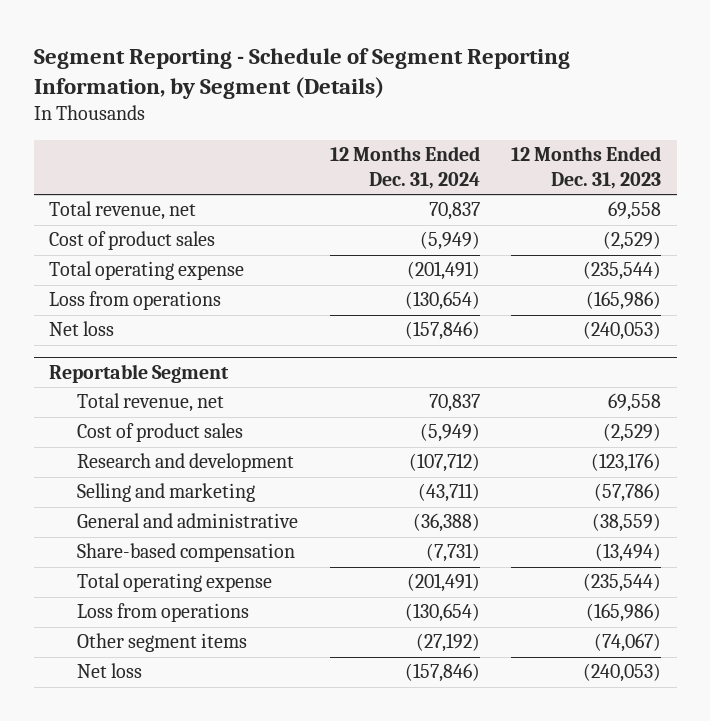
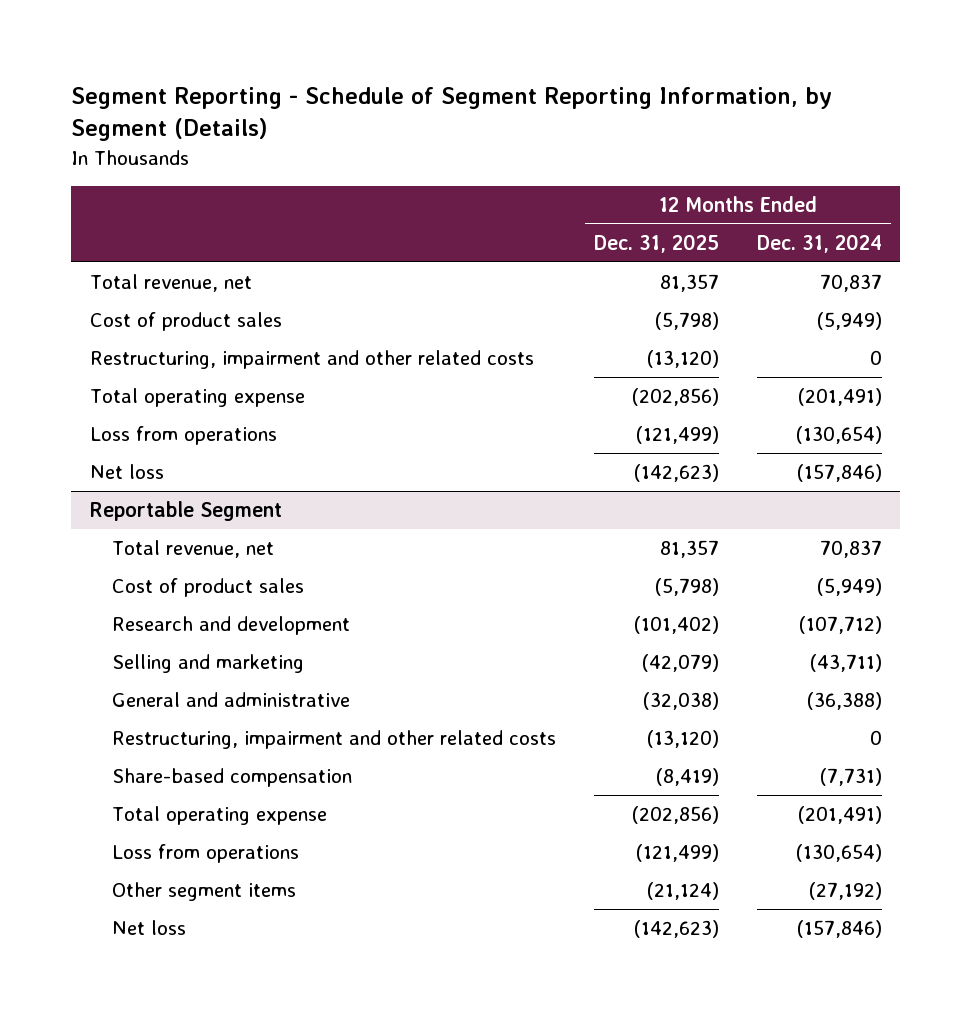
[510,146,661,190] 12 Months Ended Dec. 31, 2023 -> none
none -> [593,233,719,253] Dec. 31, 2025
none -> [90,350,535,370] Restructuring, impairment and other related costs
none -> [112,730,557,750] Restructuring, impairment and other related costs

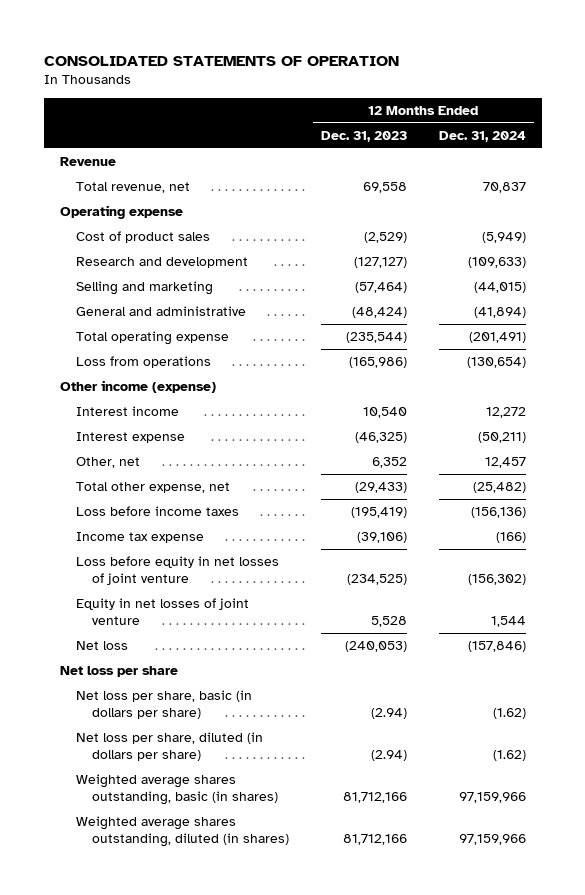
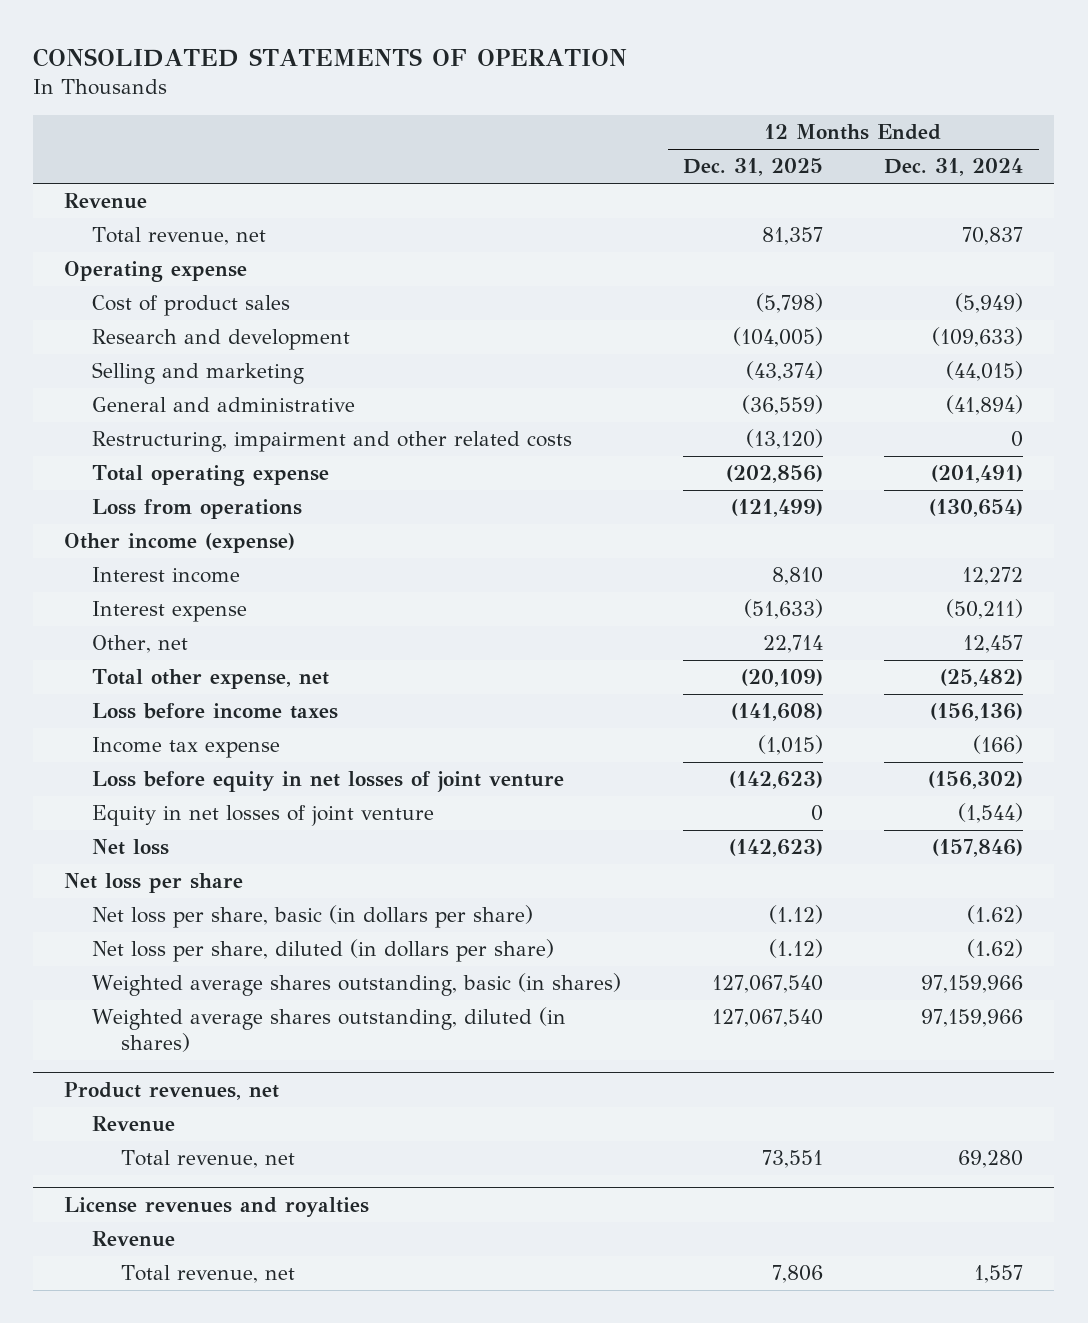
[320,131,407,143] Dec. 31, 2023 -> none
none -> [682,158,823,177] Dec. 31, 2025
none -> [92,431,573,453] Restructuring, impairment and other related costs
[490,616,526,628] 1,544 -> [958,803,1024,824] (1,544)
none -> [64,1082,280,1101] Product revenues, net
none -> [92,1116,176,1133] Revenue
none -> [120,1150,295,1169] Total revenue, net
none -> [64,1197,370,1218] License revenues and royalties
none -> [92,1231,176,1248] Revenue
none -> [120,1265,295,1284] Total revenue, net

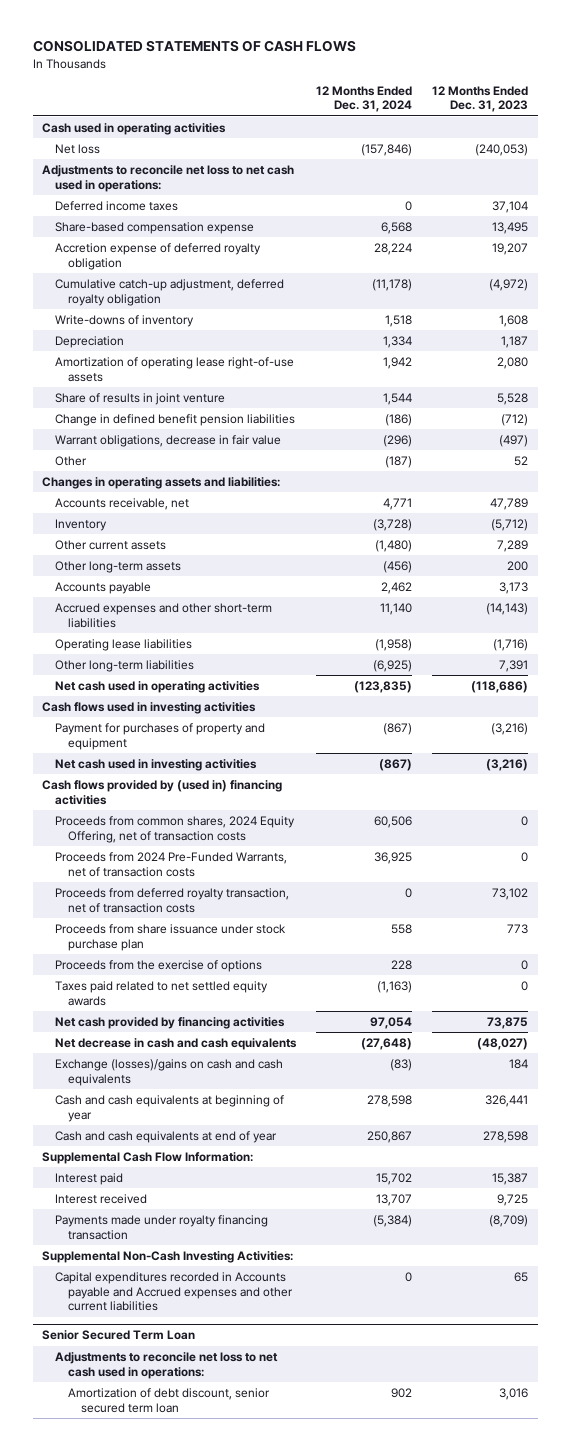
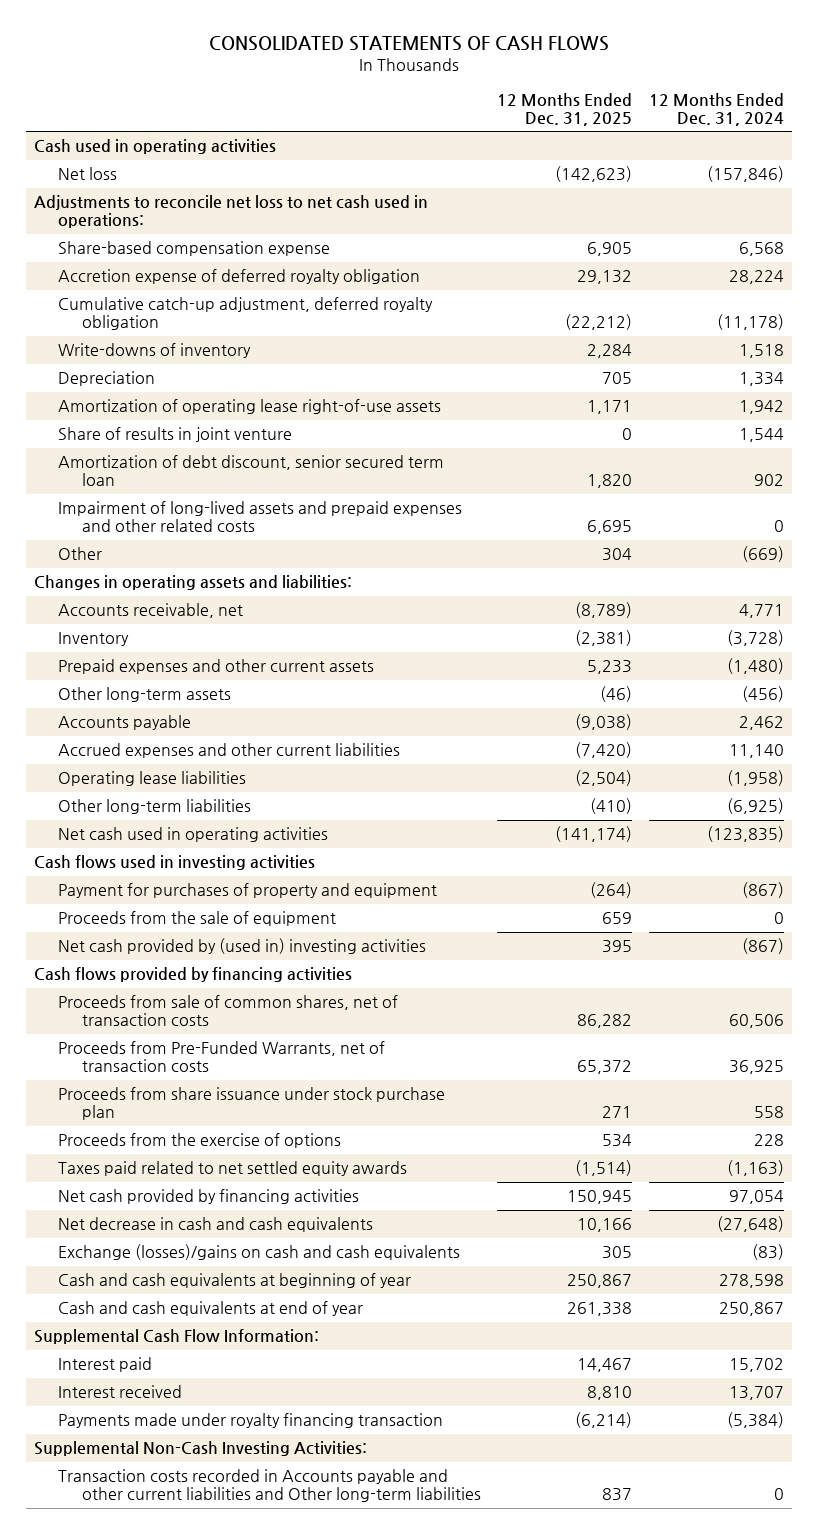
[431,85,528,113] 12 Months Ended Dec. 31, 2023 -> none
none -> [497,92,633,126] 12 Months Ended Dec. 31, 2025
[55,201,179,212] Deferred income taxes -> none
[55,414,296,427] Change in defined benefit pension liabilities -> none
[55,435,282,448] Warrant obligations, decrease in fair value -> none
none -> [57,455,444,487] Amortization of debt discount, senior secured term loan
none -> [57,501,462,533] Impairment of long-lived assets and prepaid expenses and other related costs
[384,456,412,469] (187) -> [741,546,784,563] (669)
[55,540,167,551] Other current assets -> [57,659,374,675] Prepaid expenses and other current assets
[55,603,273,628] Accrued expenses and other short-term liabilities -> [57,743,400,759] Accrued expenses and other current liabilities
[55,888,290,913] Proceeds from deferred royalty transaction, net of transaction costs -> none
none -> [57,911,336,927] Proceeds from the sale of equipment
[55,759,258,772] Net cash used in investing activities -> [57,938,426,955] Net cash provided by (used in) investing activities
[42,780,283,805] Cash flows provided by (used in) financing activities -> [33,967,352,983] Cash flows provided by financing activities
[55,816,296,843] Proceeds from common shares, 2024 Equity Offering, net of transaction costs -> [57,995,398,1027] Proceeds from sale of common shares, net of transaction costs
[55,852,288,877] Proceeds from 2024 Pre-Funded Warrants, net of transaction costs -> [57,1041,385,1073] Proceeds from Pre-Funded Warrants, net of transaction costs
[42,1330,196,1341] Senior Secured Term Loan -> none
[55,1352,279,1379] Adjustments to reconcile net loss to net cash used in operations: -> none
[67,1388,270,1413] Amortization of debt discount, senior secured term loan -> none
[55,1272,293,1312] Capital expenditures recorded in Accounts payable and Accrued expenses and other current liabilities -> [57,1469,481,1503] Transaction costs recorded in Accounts payable and other current liabilities and Other long-term liabilities

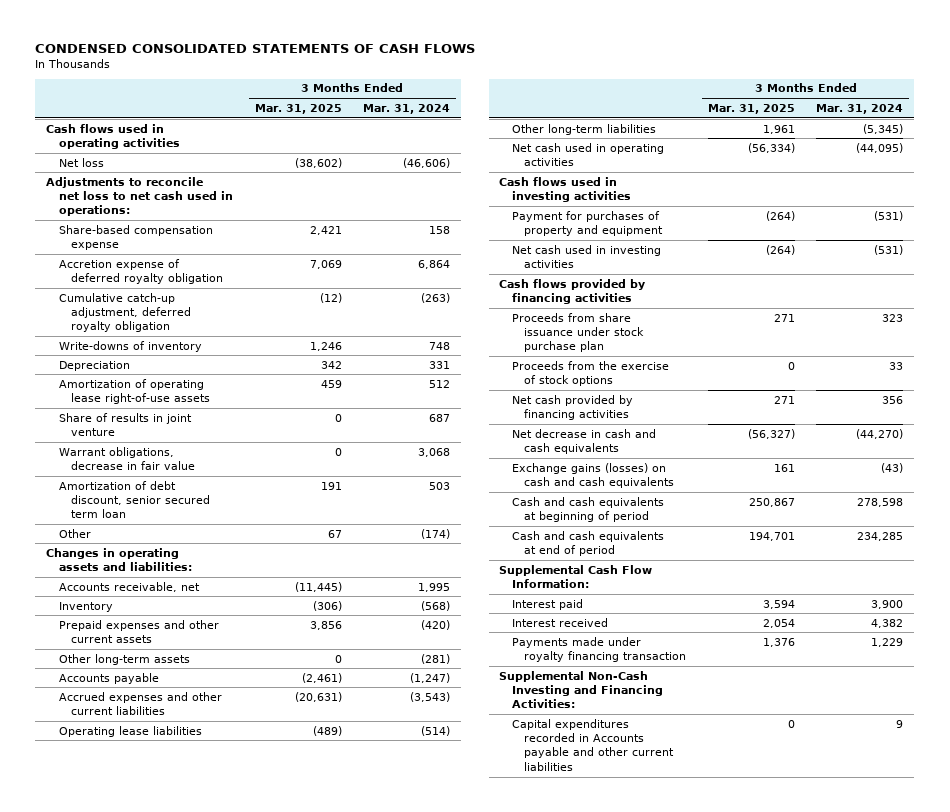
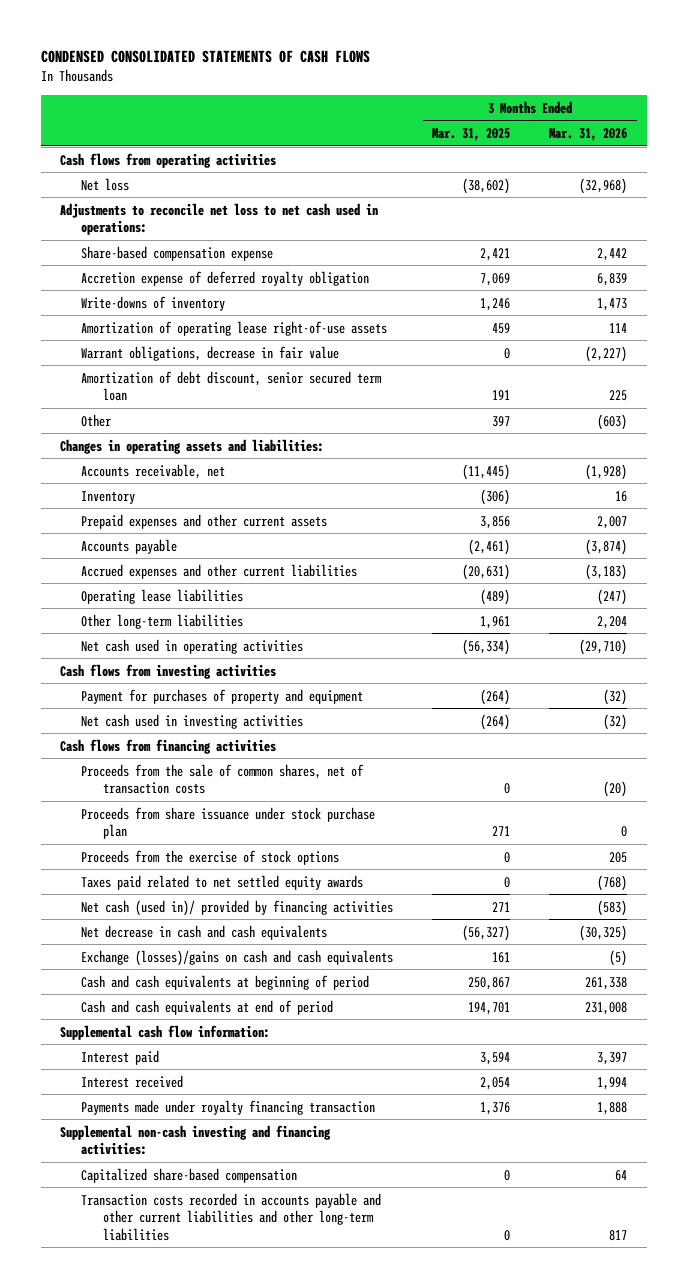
[363,103,451,114] Mar. 31, 2024 -> none
none -> [549,128,628,142] Mar. 31, 2026
[46,123,180,150] Cash flows used in operating activities -> [60,152,277,168] Cash flows from operating activities
[58,292,192,333] Cumulative catch-up adjustment, deferred royalty obligation -> none
[58,360,130,371] Depreciation -> none
[58,412,192,437] Share of results in joint venture -> none
[327,529,342,538] 67 -> [492,415,511,427] 397
[58,653,190,665] Other long-term assets -> none
[499,176,631,203] Cash flows used in investing activities -> [60,663,277,679] Cash flows from investing activities
[499,278,646,305] Cash flows provided by financing activities -> [60,738,277,754] Cash flows from financing activities
none -> [81,763,365,795] Proceeds from the sale of common shares, net of transaction costs
none -> [81,874,364,890] Taxes paid related to net settled equity awards
[511,394,633,421] Net cash provided by financing activities -> [81,899,394,916] Net cash (used in)/ provided by financing activities
[511,462,675,489] Exchange gains (losses) on cash and cash equivalents -> [81,949,394,966] Exchange (losses)/gains on cash and cash equivalents
[499,564,653,589] Supplemental Cash Flow Information: -> [60,1024,271,1040] Supplemental cash flow information:
[499,670,663,709] Supplemental Non-Cash Investing and Financing Activities: -> [60,1124,332,1156] Supplemental non-cash investing and financing activities:
none -> [81,1167,298,1183] Capitalized share-based compensation
[511,718,675,771] Capital expenditures recorded in Accounts payable and other current liabilities -> [81,1192,382,1241] Transaction costs recorded in accounts payable and other current liabilities and other long-term liabilities

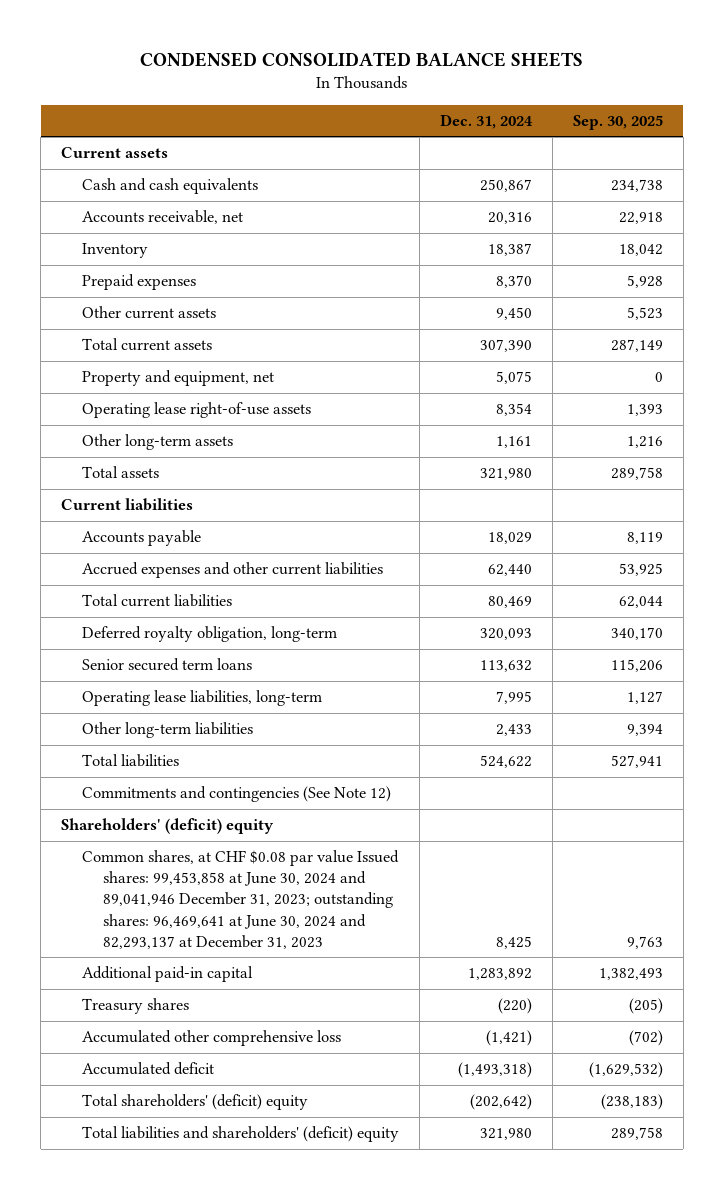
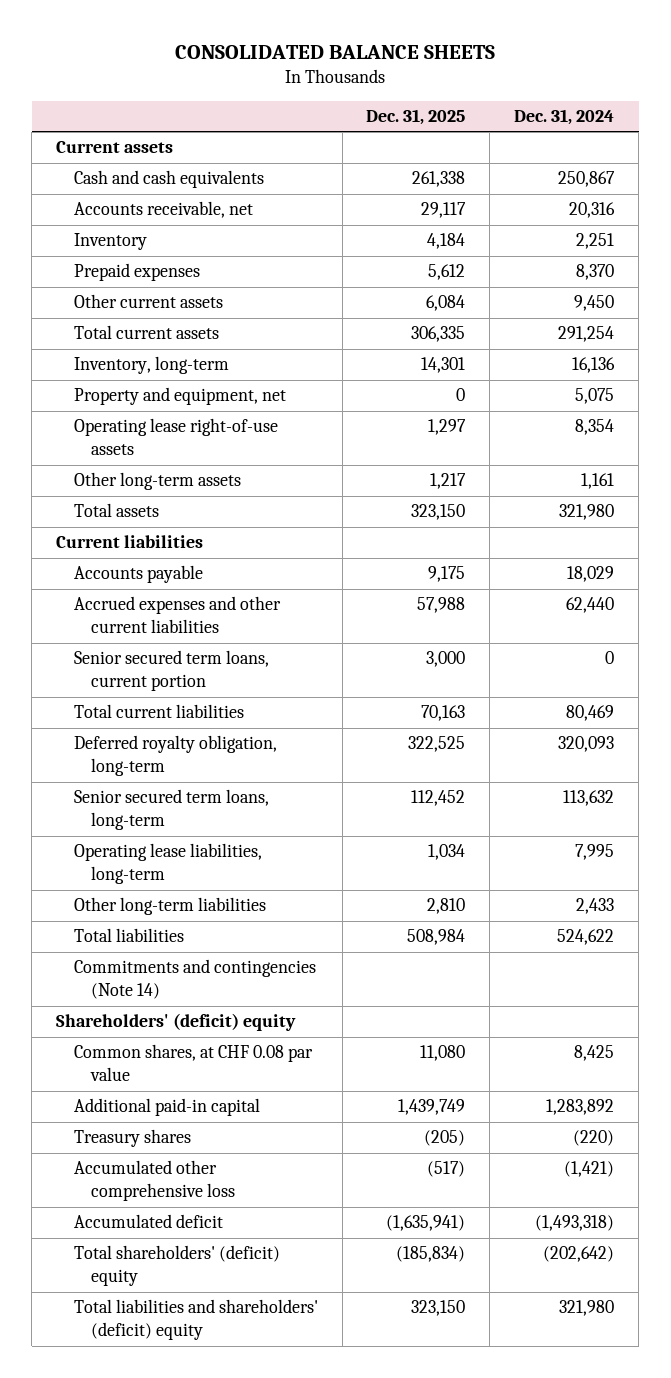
[139,52,583,68] CONDENSED CONSOLIDATED BALANCE SHEETS -> [175,45,496,60] CONSOLIDATED BALANCE SHEETS
[572,114,663,130] Sep. 30, 2025 -> none
none -> [366,109,466,126] Dec. 31, 2025
[487,243,532,257] 18,387 -> [576,233,615,250] 2,251
[479,339,532,353] 307,390 -> [558,326,615,343] 291,254
none -> [73,356,229,375] Inventory, long-term
none -> [73,650,269,692] Senior secured term loans, current portion
[82,658,253,672] Senior secured term loans -> [73,789,269,831] Senior secured term loans, long-term
[82,786,392,803] Commitments and contingencies (See Note 12) -> [73,959,316,1000] Commitments and contingencies (Note 14)
[82,850,400,949] Common shares, at CHF $0.08 par value Issued shares: 99,453,858 at June 30, 2024 and 89,041,946 December 31, 2023; outstanding shares: 96,469,641 at June 30, 2024 and 82,293,137 at December 31, 2023 -> [73,1044,313,1082] Common shares, at CHF 0.08 par value

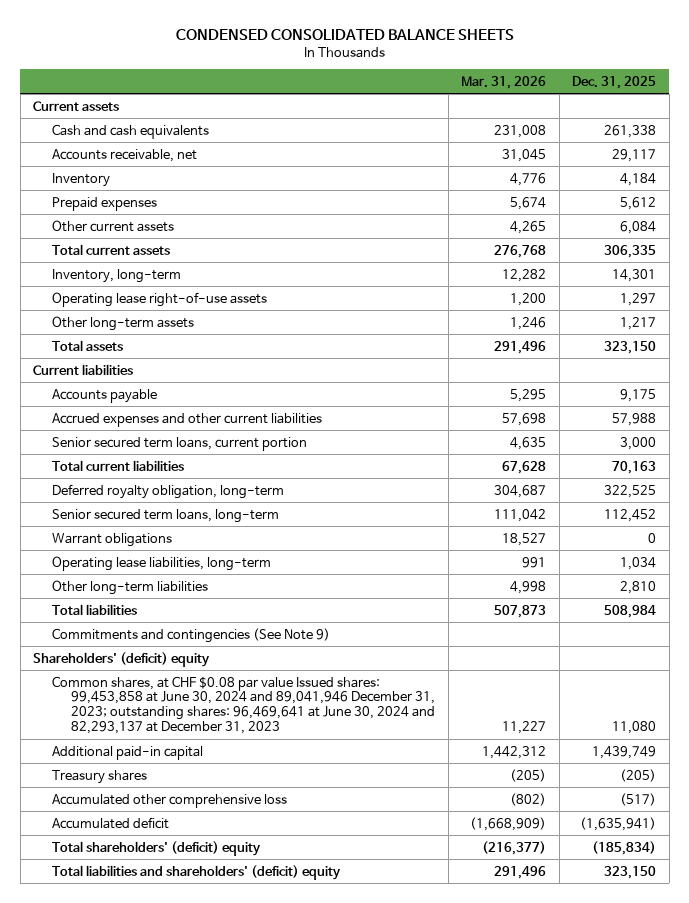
[175,45,496,60] CONSOLIDATED BALANCE SHEETS -> [175,28,514,40] CONDENSED CONSOLIDATED BALANCE SHEETS
[514,109,615,126] Dec. 31, 2024 -> none
none -> [461,75,547,89] Mar. 31, 2026
[73,387,286,406] Property and equipment, net -> none
none -> [52,532,173,547] Warrant obligations
[73,959,316,1000] Commitments and contingencies (Note 14) -> [52,627,331,643] Commitments and contingencies (See Note 9)
[73,1044,313,1082] Common shares, at CHF 0.08 par value -> [52,675,436,735] Common shares, at CHF $0.08 par value Issued shares: 99,453,858 at June 30, 2024 and 89,041,946 December 31, 2023; outstanding shares: 96,469,641 at June 30, 2024 and 82,293,137 at December 31, 2023

